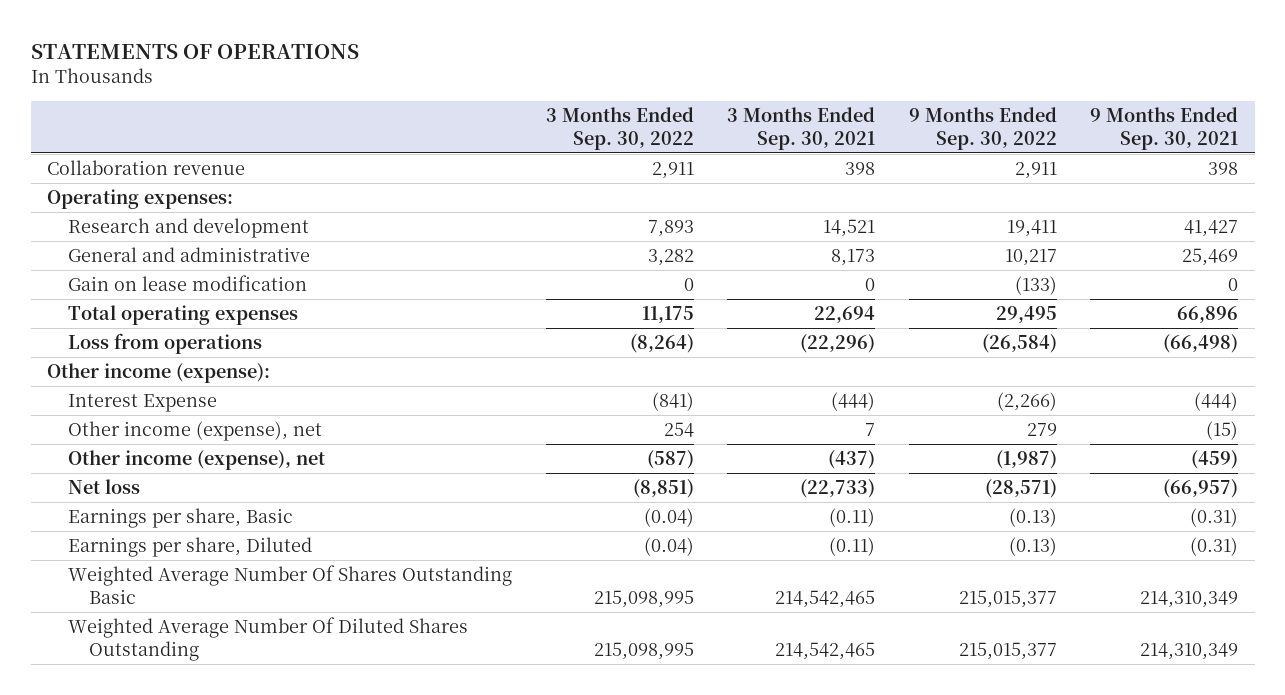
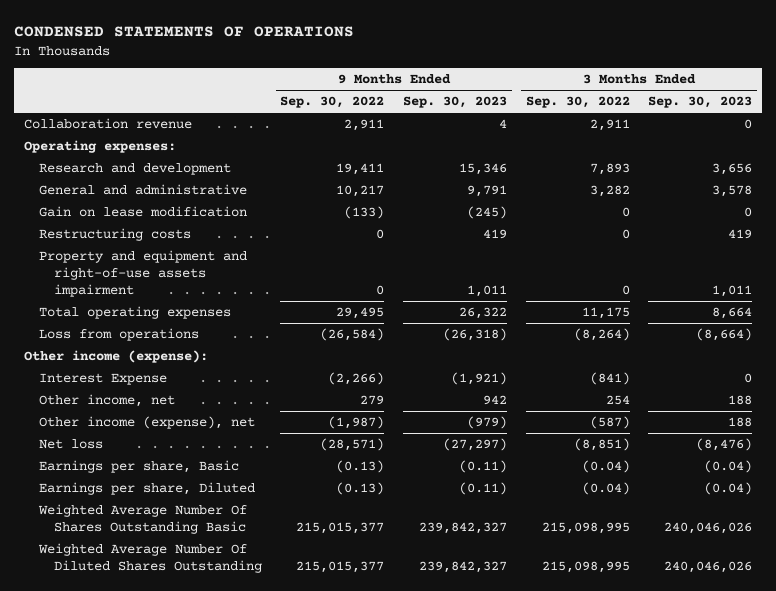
[30,43,359,59] STATEMENTS OF OPERATIONS -> [14,25,355,37] CONDENSED STATEMENTS OF OPERATIONS
[727,106,876,150] 3 Months Ended Sep. 30, 2021 -> none
[1090,106,1239,150] 9 Months Ended Sep. 30, 2021 -> none
none -> [402,96,507,109] Sep. 30, 2023
none -> [648,96,753,109] Sep. 30, 2023
none -> [38,227,191,241] Restructuring costs
none -> [38,249,247,297] Property and equipment and right-of-use assets impairment
[68,421,323,442] Other income (expense), net -> [38,393,175,407] Other income, net

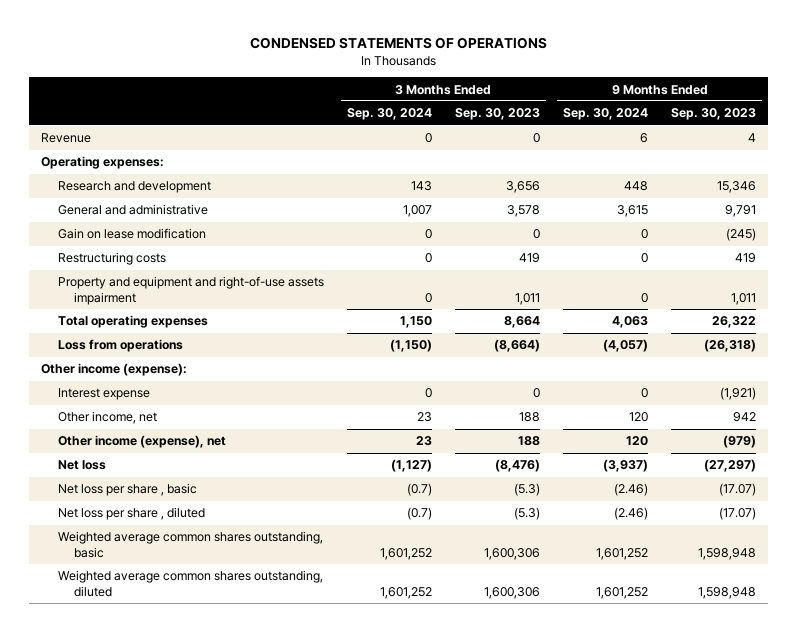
[280,96,385,109] Sep. 30, 2022 -> none
[525,96,630,109] Sep. 30, 2022 -> none
none -> [346,108,432,121] Sep. 30, 2024
none -> [563,108,649,121] Sep. 30, 2024
[23,117,192,129] Collaboration revenue -> [40,133,91,144] Revenue
[38,372,167,385] Interest Expense -> [57,388,150,401] Interest expense
[38,459,239,473] Earnings per share, Basic -> [57,483,197,497] Net loss per share , basic
[458,459,507,473] (0.11) -> [719,483,757,497] (17.07)
[704,459,753,473] (0.04) -> [513,483,540,497] (5.3)
[38,481,255,495] Earnings per share, Diluted -> [57,507,205,521] Net loss per share , diluted
[458,481,507,495] (0.11) -> [719,507,757,521] (17.07)
[704,481,753,495] (0.04) -> [513,507,540,521] (5.3)
[37,503,247,534] Weighted Average Number Of Shares Outstanding Basic -> [57,531,323,558] Weighted average common shares outstanding, basic
[418,521,507,534] 239,842,327 -> [698,547,757,560] 1,598,948
[664,521,753,534] 240,046,026 -> [483,547,540,560] 1,600,306
[37,542,262,573] Weighted Average Number Of Diluted Shares Outstanding -> [57,570,323,597] Weighted average common shares outstanding, diluted
[418,560,507,573] 239,842,327 -> [698,586,757,599] 1,598,948
[664,560,753,573] 240,046,026 -> [483,586,540,599] 1,600,306

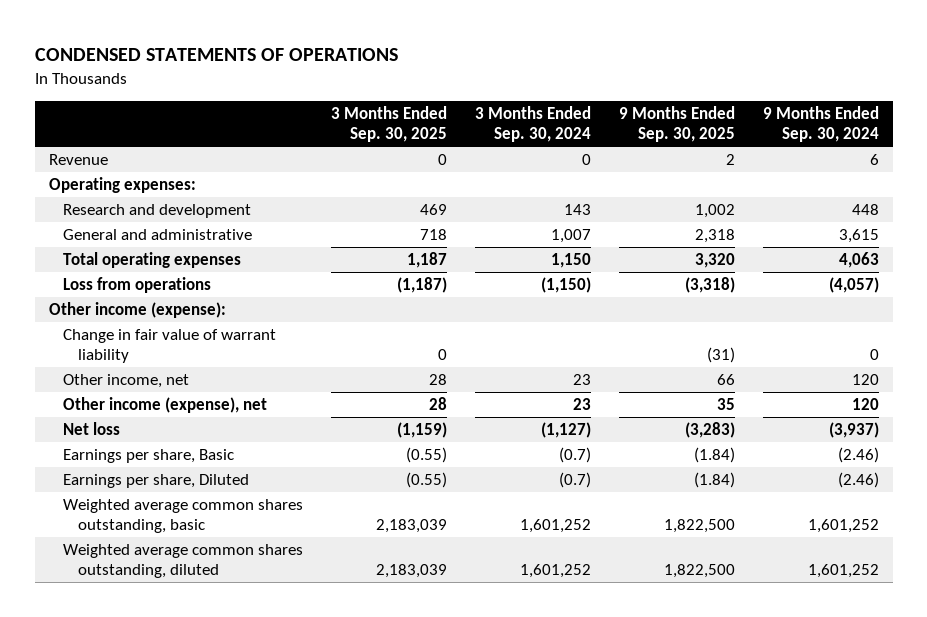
[454,108,540,121] Sep. 30, 2023 -> none
[671,108,757,121] Sep. 30, 2023 -> none
none -> [331,105,448,142] 3 Months Ended Sep. 30, 2025
none -> [618,105,735,142] 9 Months Ended Sep. 30, 2025
[57,228,206,240] Gain on lease modification -> none
[57,252,166,266] Restructuring costs -> none
[57,276,324,305] Property and equipment and right-of-use assets impairment -> none
[57,388,150,401] Interest expense -> none
none -> [63,329,277,364] Change in fair value of warrant liability
[57,483,197,497] Net loss per share , basic -> [63,449,235,464] Earnings per share, Basic
[57,507,205,521] Net loss per share , diluted -> [63,474,250,489] Earnings per share, Diluted

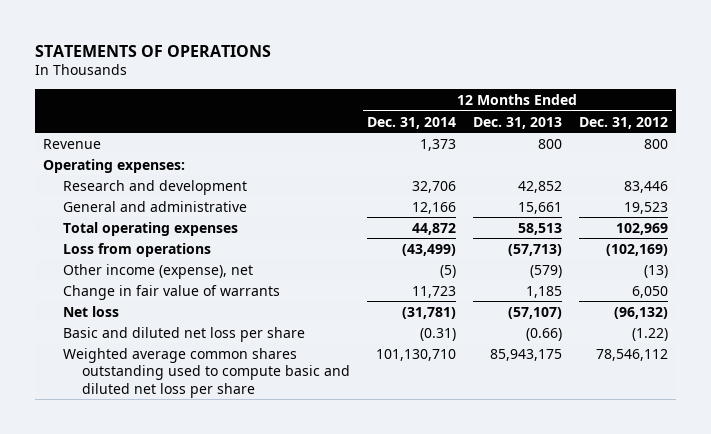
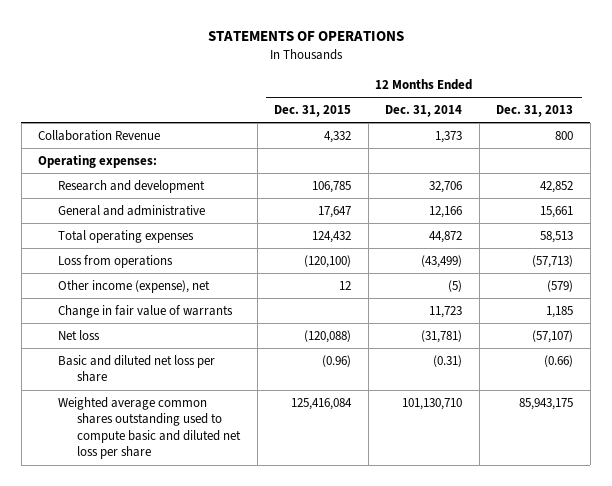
[578,116,668,129] Dec. 31, 2012 -> none
none -> [274,104,352,117] Dec. 31, 2015
[43,138,102,149] Revenue -> [38,129,161,141] Collaboration Revenue

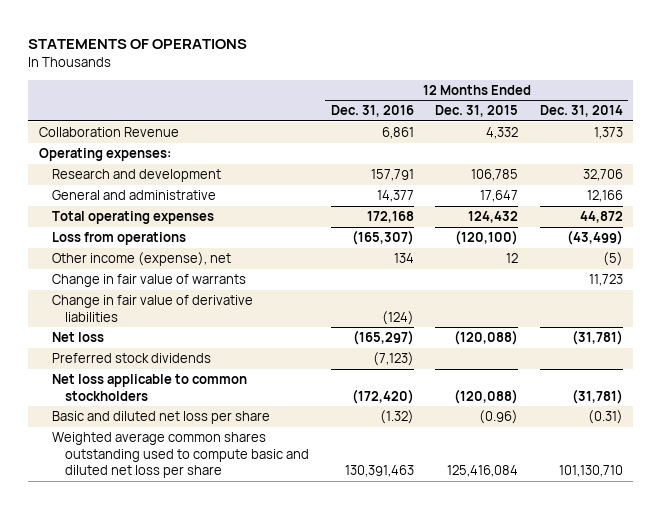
[496,104,574,117] Dec. 31, 2013 -> none
none -> [330,105,414,118] Dec. 31, 2016
none -> [52,295,254,322] Change in fair value of derivative liabilities
none -> [52,353,212,364] Preferred stock dividends
none -> [52,374,248,401] Net loss applicable to common stockholders

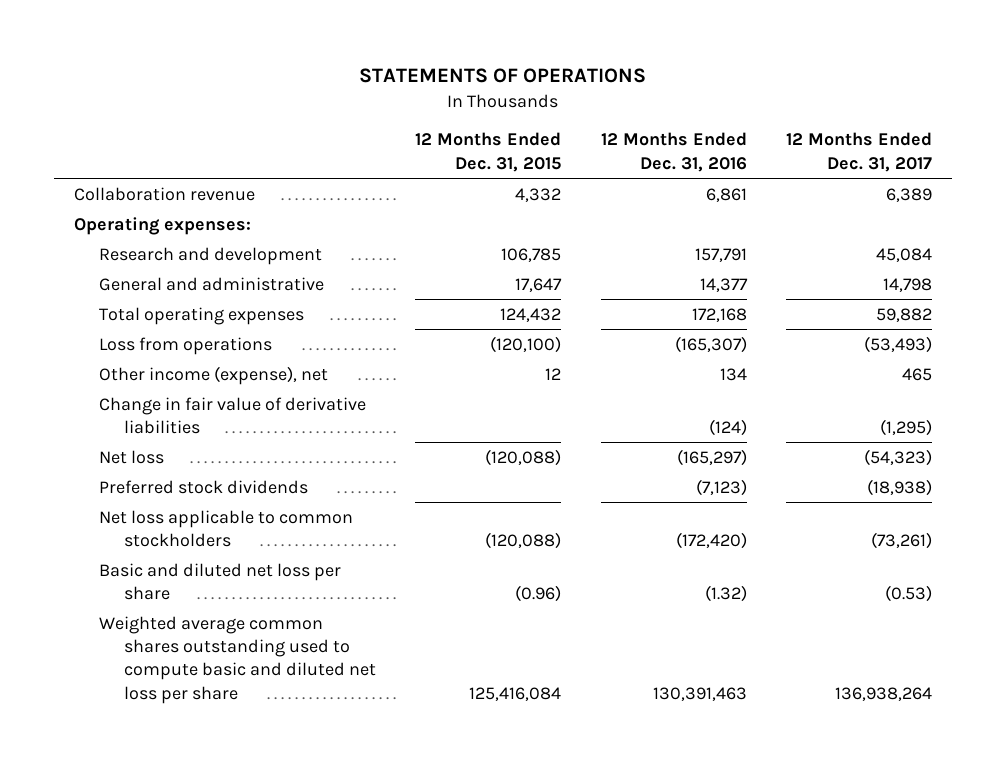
[539,105,623,118] Dec. 31, 2014 -> none
none -> [786,132,933,172] 12 Months Ended Dec. 31, 2017
[39,127,180,138] Collaboration Revenue -> [74,186,256,201] Collaboration revenue
[52,274,247,288] Change in fair value of warrants -> none

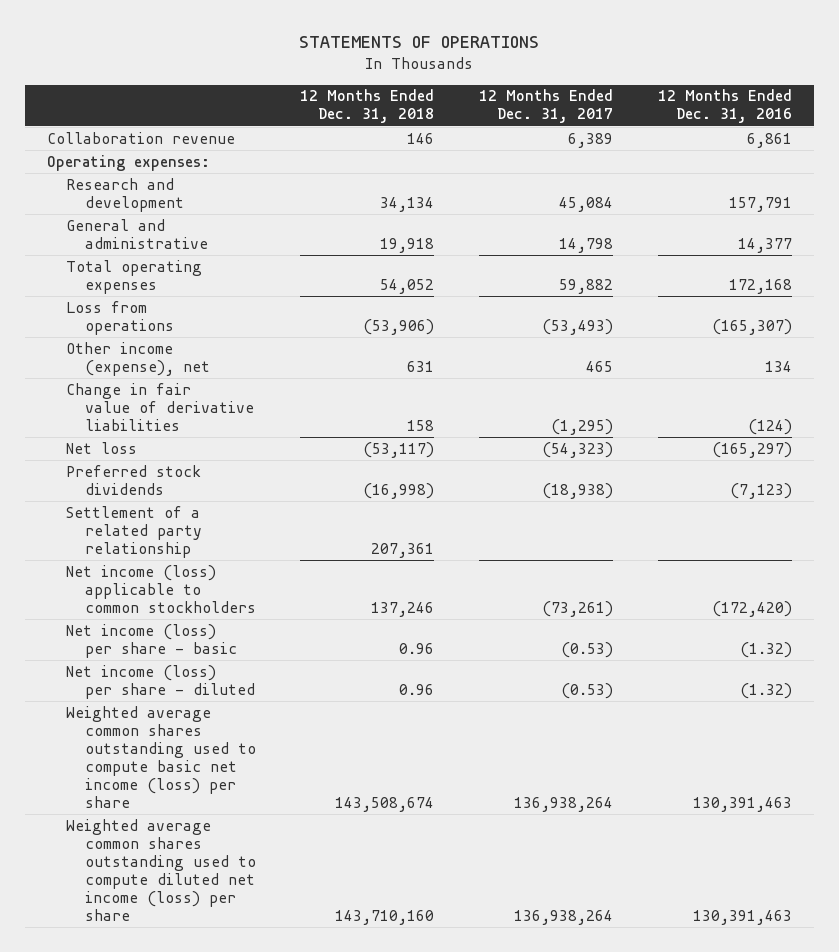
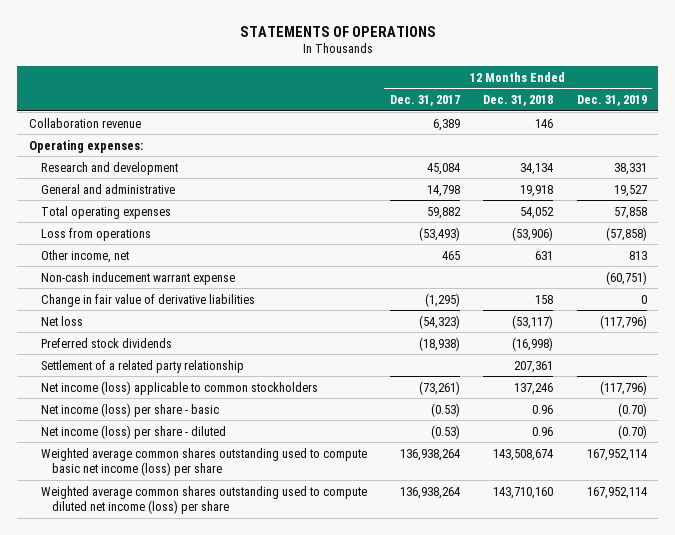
[657,89,792,124] 12 Months Ended Dec. 31, 2016 -> none
none -> [576,95,647,107] Dec. 31, 2019
[65,341,210,376] Other income (expense), net -> [40,249,129,263] Other income, net
none -> [40,271,235,285] Non-cash inducement warrant expense

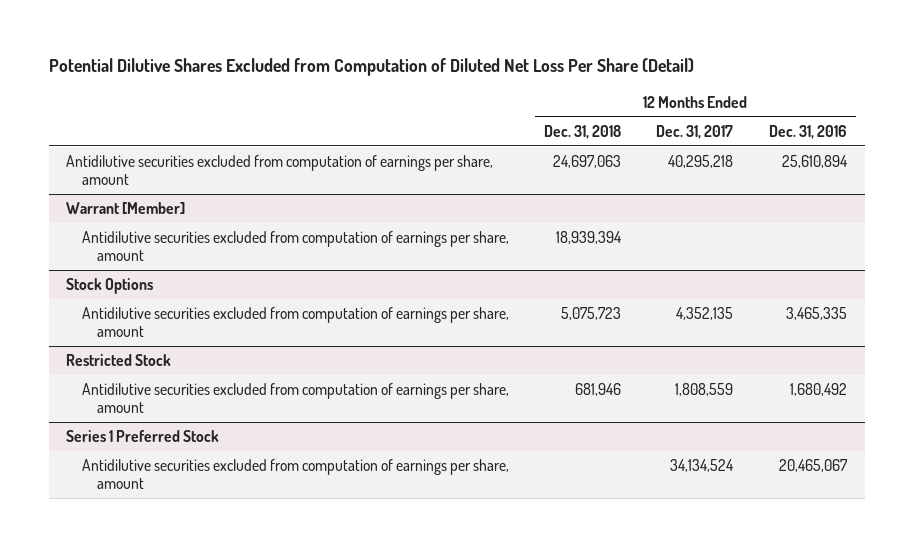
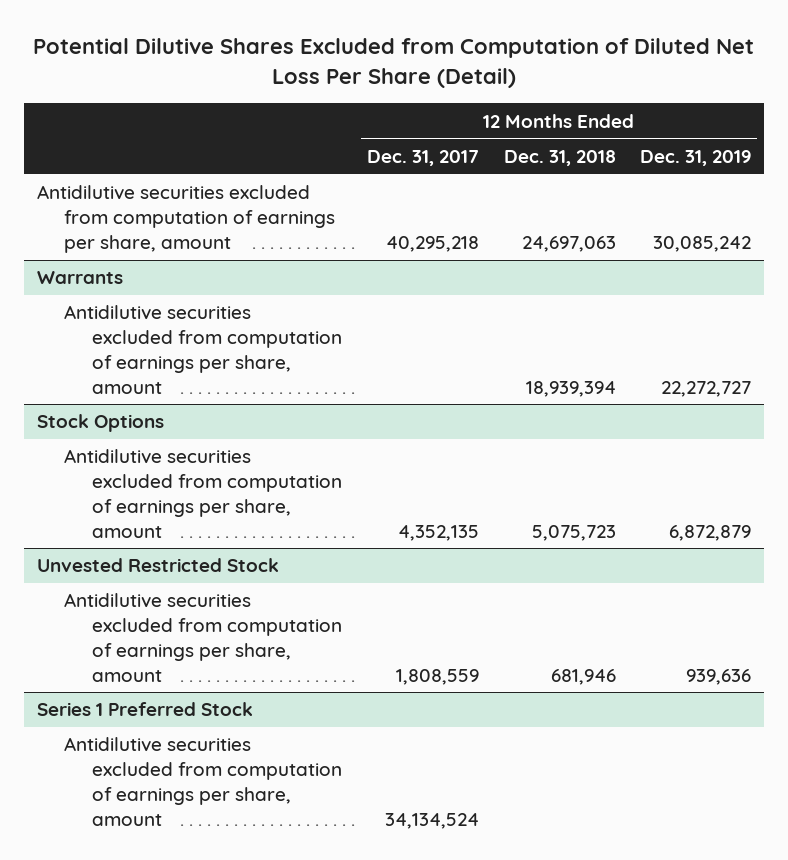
[768,124,847,139] Dec. 31, 2016 -> none
none -> [640,149,752,166] Dec. 31, 2019
[66,202,186,215] Warrant [Member] -> [36,271,123,285] Warrants
[66,354,172,367] Restricted Stock -> [36,558,279,573] Unvested Restricted Stock

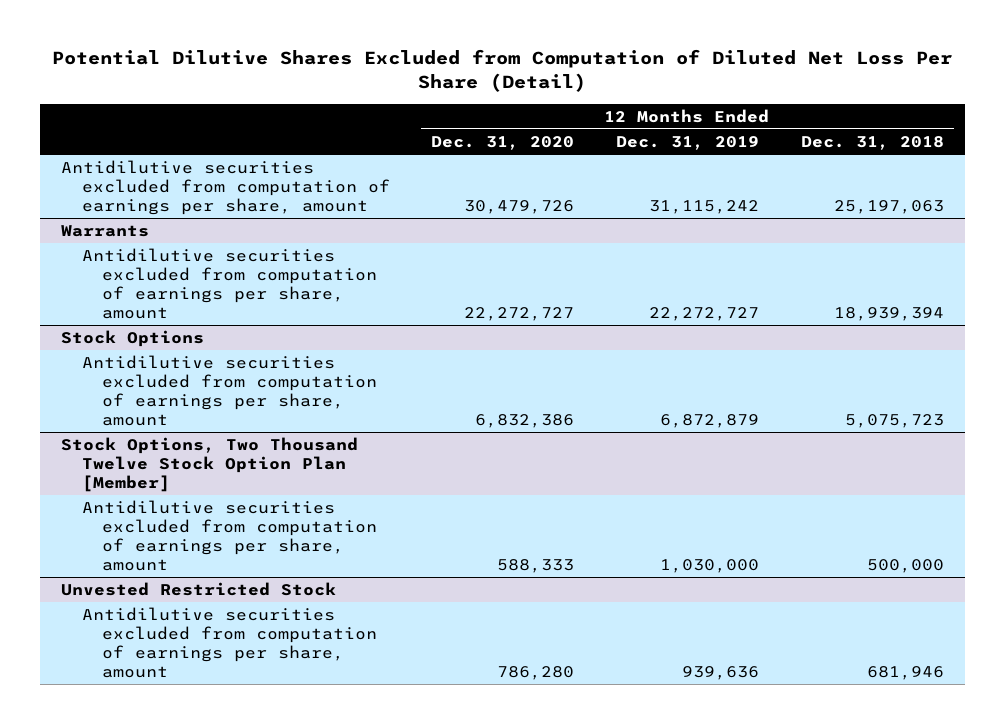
[366,149,479,166] Dec. 31, 2017 -> none
none -> [431,135,575,150] Dec. 31, 2020
[521,235,616,252] 24,697,063 -> [833,199,944,214] 25,197,063
[653,235,752,252] 30,085,242 -> [648,199,759,214] 31,115,242
none -> [61,436,359,492] Stock Options, Two Thousand Twelve Stock Option Plan [Member]
none -> [81,499,377,571] Antidilutive securities excluded from computation of earnings per share, amount
[36,702,253,717] Series 1 Preferred Stock -> none
[64,737,343,826] Antidilutive securities excluded from computation of earnings per share, amount -> none

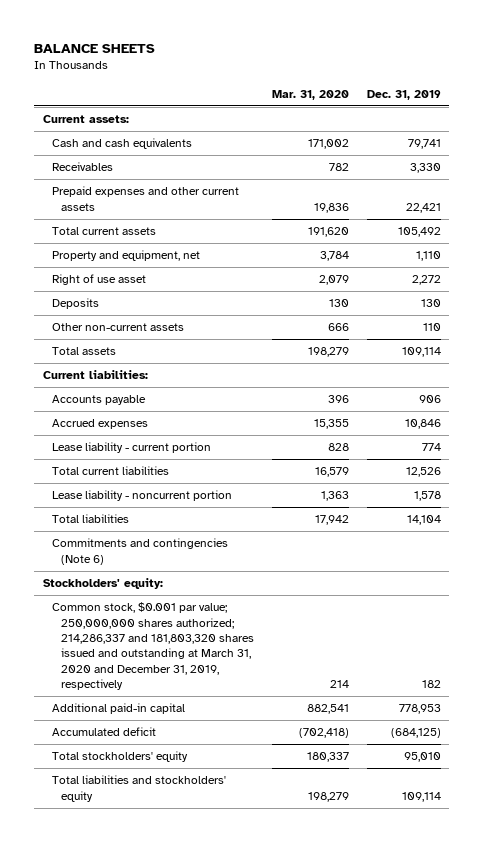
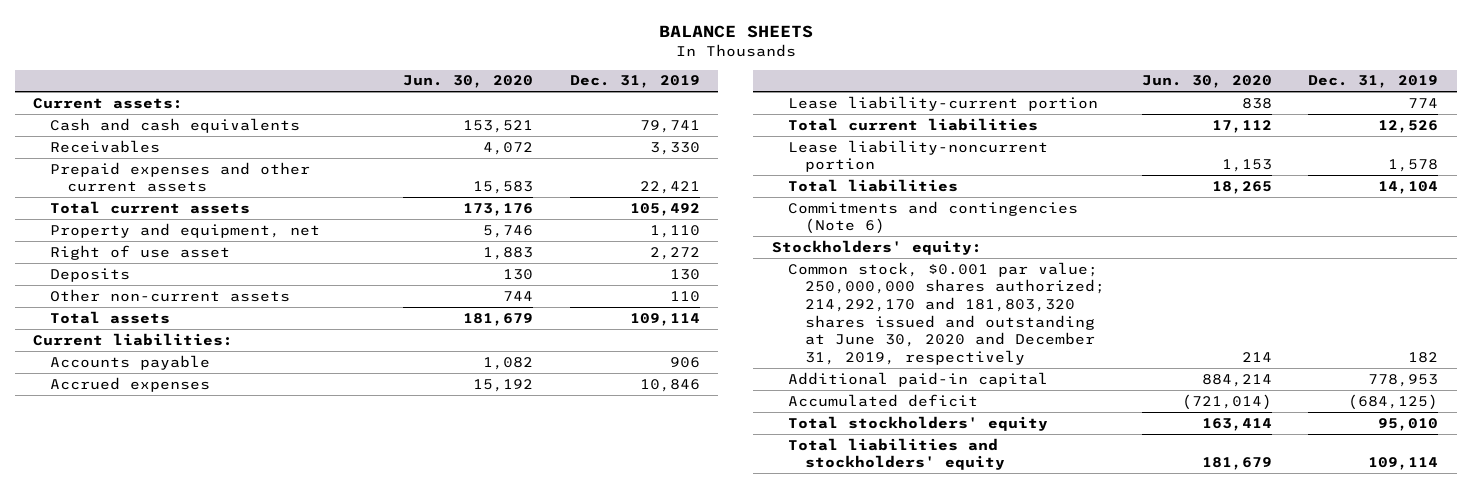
[271,89,349,100] Mar. 31, 2020 -> none
none -> [403,75,534,89] Jun. 30, 2020
[51,442,211,454] Lease liability - current portion -> [788,95,1099,111] Lease liability-current portion
[51,490,232,502] Lease liability - noncurrent portion -> [788,139,1049,173] Lease liability-noncurrent portion
[51,602,255,690] Common stock, $0.001 par value; 250,000,000 shares authorized; 214,286,337 and 181,803,320 shares issued and outstanding at March 31, 2020 and December 31, 2019, respectively -> [788,261,1106,366] Common stock, $0.001 par value; 250,000,000 shares authorized; 214,292,170 and 181,803,320 shares issued and outstanding at June 30, 2020 and December 31, 2019, respectively

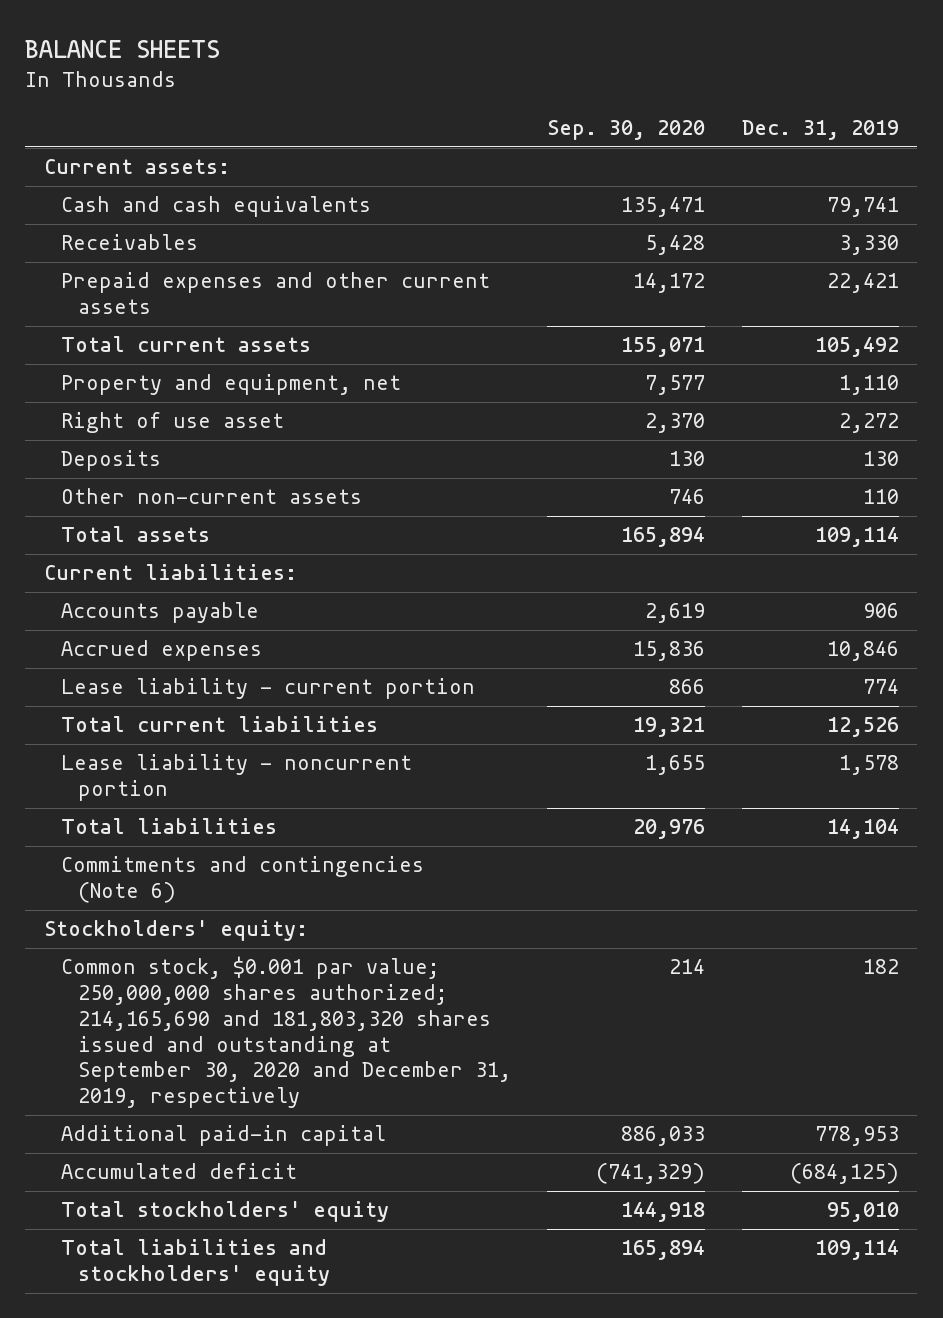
[403,75,534,89] Jun. 30, 2020 -> none
none -> [547,119,706,140] Sep. 30, 2020
[788,95,1099,111] Lease liability-current portion -> [60,678,475,700] Lease liability - current portion
[788,139,1049,173] Lease liability-noncurrent portion -> [60,754,412,802] Lease liability - noncurrent portion
[788,261,1106,366] Common stock, $0.001 par value; 250,000,000 shares authorized; 214,292,170 and 181,803,320 shares issued and outstanding at June 30, 2020 and December 31, 2019, respectively -> [60,956,511,1109] Common stock, $0.001 par value; 250,000,000 shares authorized; 214,165,690 and 181,803,320 shares issued and outstanding at September 30, 2020 and December 31, 2019, respectively

